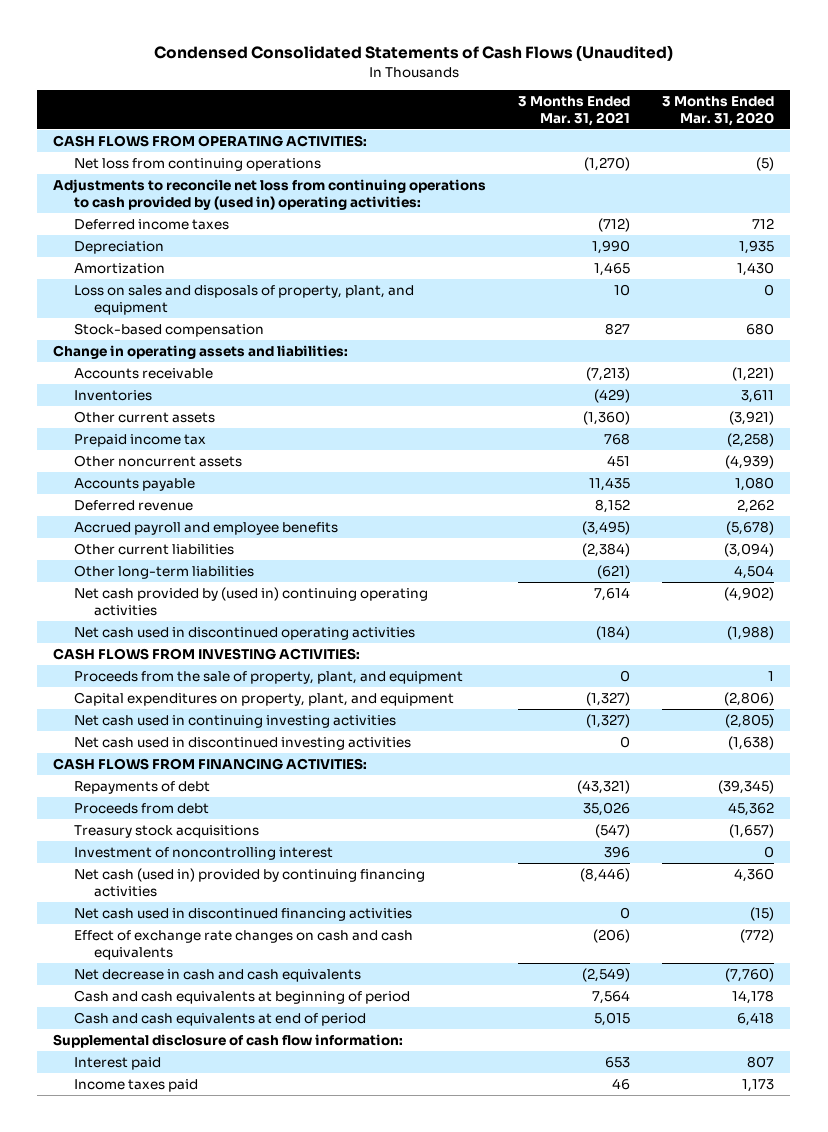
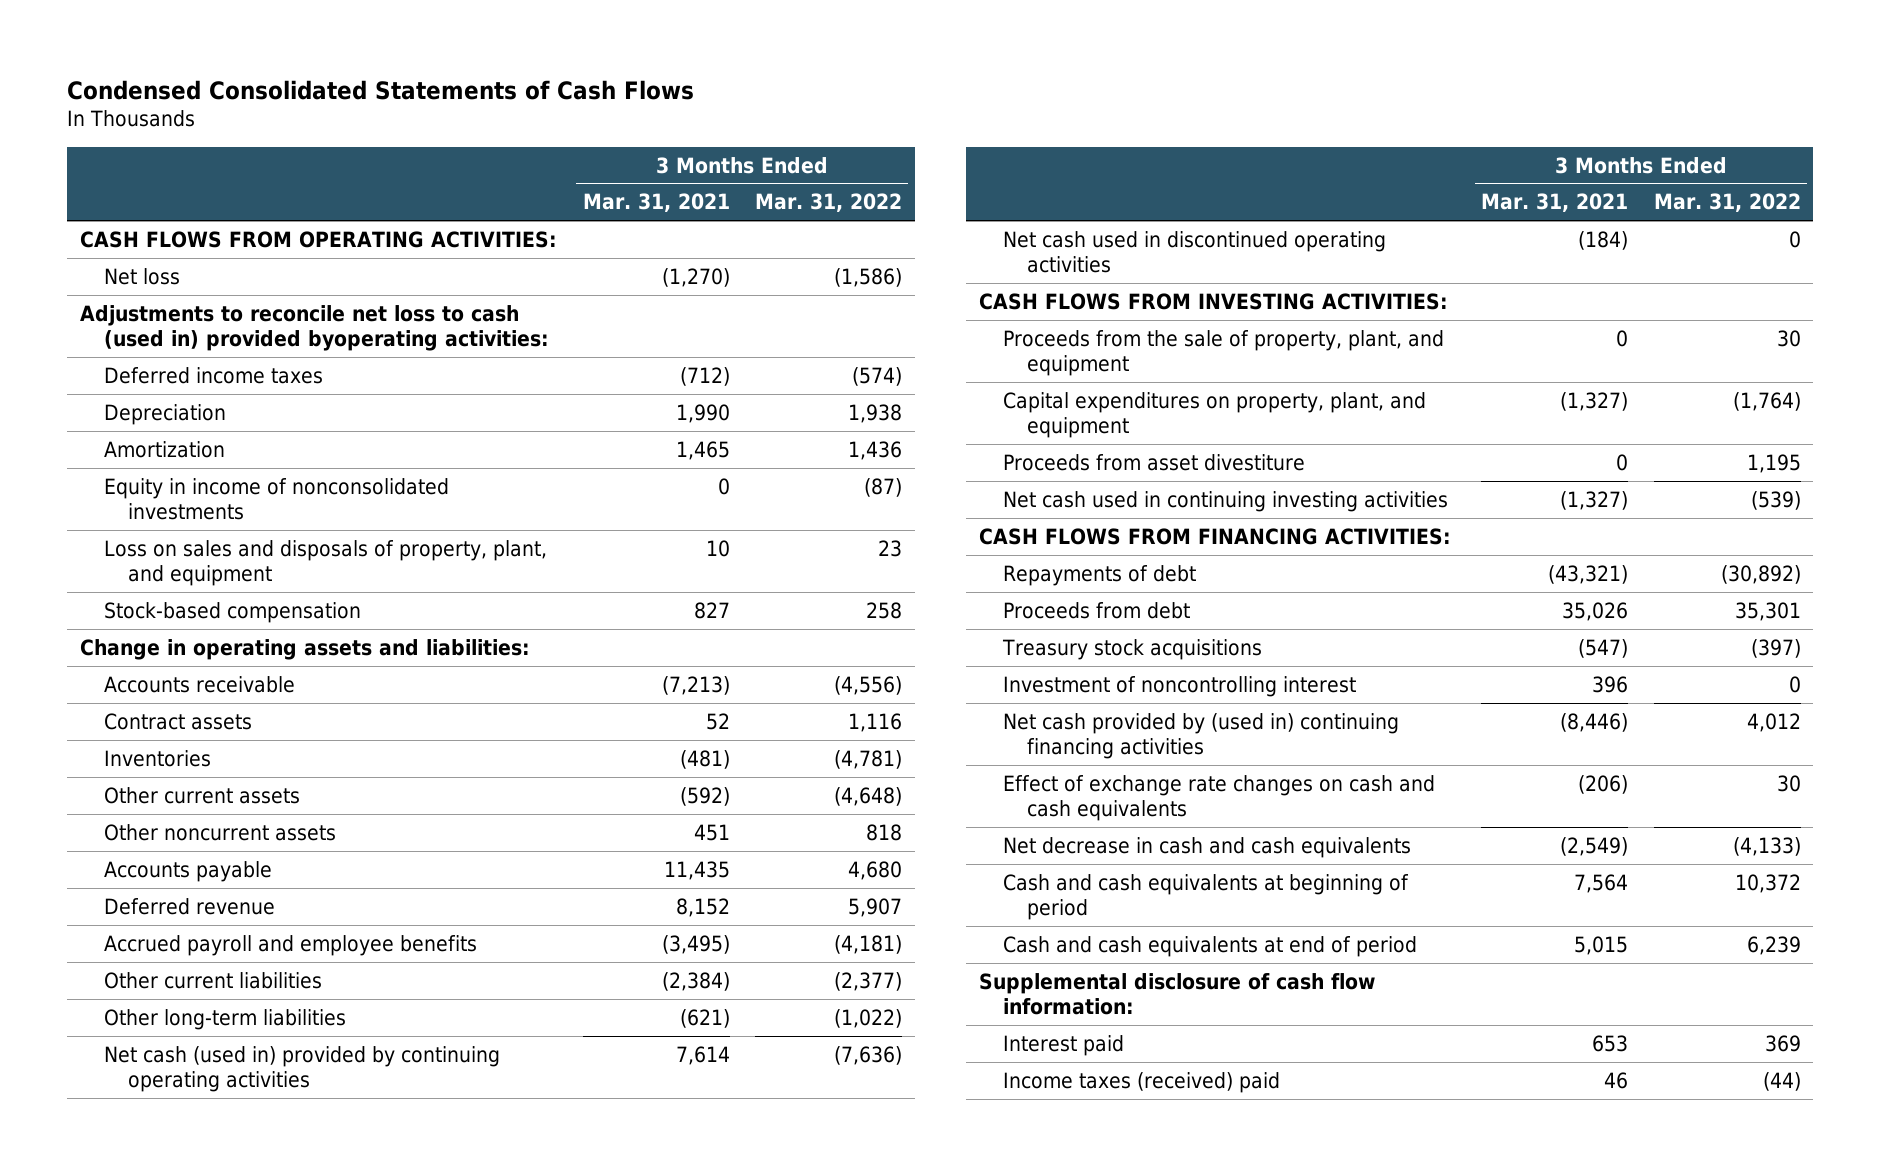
[153,45,673,62] Condensed Consolidated Statements of Cash Flows (Unaudited) -> [67,79,695,100] Condensed Consolidated Statements of Cash Flows
[662,96,775,126] 3 Months Ended Mar. 31, 2020 -> none
none -> [755,193,903,213] Mar. 31, 2022
[73,158,321,172] Net loss from continuing operations -> [104,267,181,285] Net loss
[53,179,487,210] Adjustments to reconcile net loss from continuing operations to cash provided by (used in) operating activities: -> [80,304,550,352] Adjustments to reconcile net loss to cash (used in) provided byoperating activities:
none -> [104,477,450,521] Equity in income of nonconsolidated investments
[73,434,206,448] Prepaid income tax -> none
none -> [104,712,253,730] Contract assets
[594,389,631,404] (429) -> [679,749,730,769] (481)
[583,411,631,426] (1,360) -> [679,786,730,806] (592)
[73,587,428,616] Net cash provided by (used in) continuing operating activities -> [104,1045,501,1093] Net cash (used in) provided by continuing operating activities
none -> [1002,453,1305,471] Proceeds from asset divestiture
[73,737,411,751] Net cash used in discontinued investing activities -> none
[73,908,412,922] Net cash used in discontinued financing activities -> none
[73,868,425,897] Net cash (used in) provided by continuing financing activities -> [1002,712,1399,760] Net cash provided by (used in) continuing financing activities
[73,1079,198,1093] Income taxes paid -> [1002,1071,1280,1093] Income taxes (received) paid

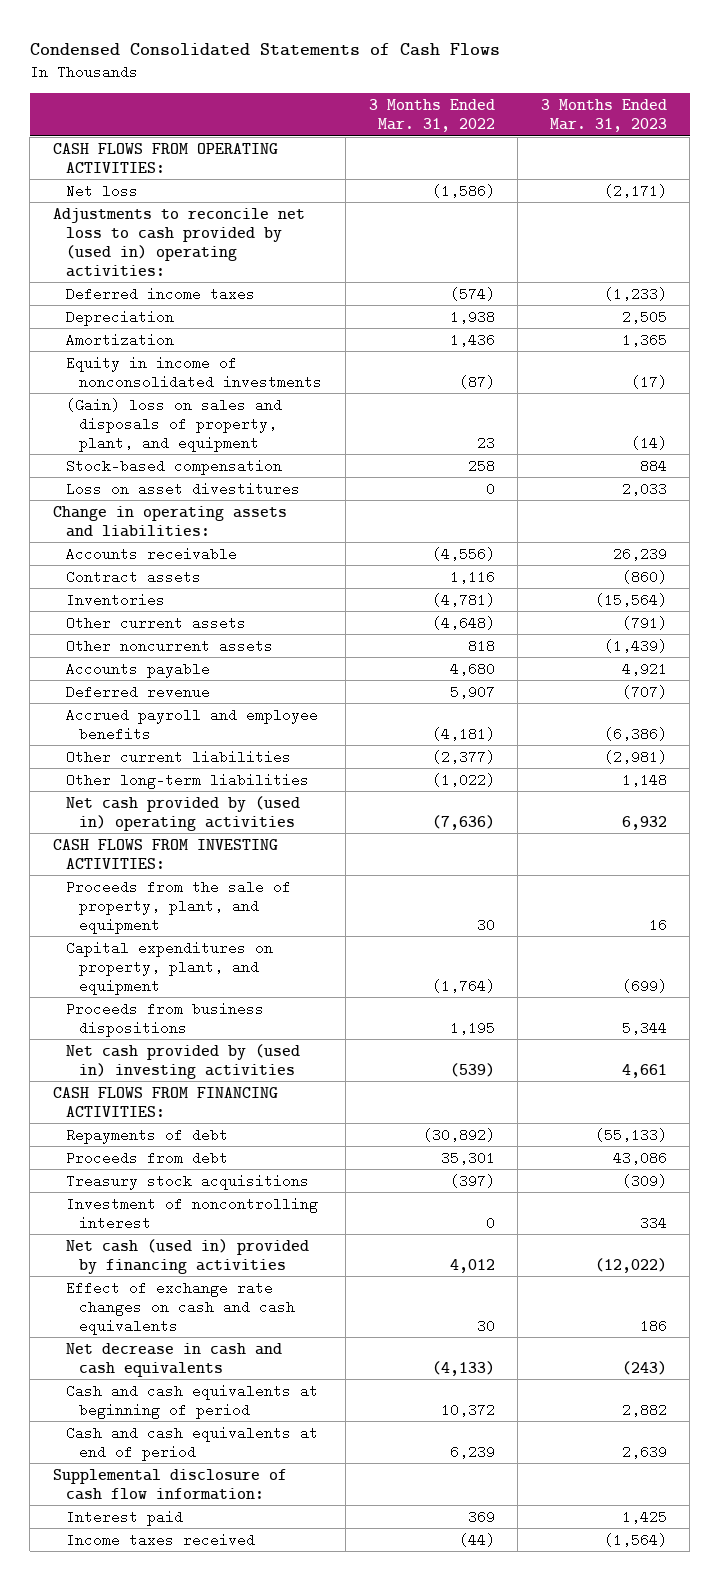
[582,193,730,213] Mar. 31, 2021 -> none
none -> [540,99,667,133] 3 Months Ended Mar. 31, 2023
[80,304,550,352] Adjustments to reconcile net loss to cash (used in) provided byoperating activities: -> [52,207,305,277] Adjustments to reconcile net loss to cash provided by (used in) operating activities:
[104,539,548,587] Loss on sales and disposals of property, plant, and equipment -> [66,397,283,452] (Gain) loss on sales and disposals of property, plant, and equipment
none -> [66,481,301,496] Loss on asset divestitures
[1002,230,1386,274] Net cash used in discontinued operating activities -> none
[104,1045,501,1093] Net cash (used in) provided by continuing operating activities -> [66,795,301,831] Net cash provided by (used in) operating activities
[1002,453,1305,471] Proceeds from asset divestiture -> [66,1001,265,1037] Proceeds from business dispositions
[1002,490,1448,512] Net cash used in continuing investing activities -> [66,1043,301,1079] Net cash provided by (used in) investing activities
[1002,712,1399,760] Net cash provided by (used in) continuing financing activities -> [66,1238,310,1274] Net cash (used in) provided by financing activities
[1002,1071,1280,1093] Income taxes (received) paid -> [66,1532,256,1547] Income taxes received

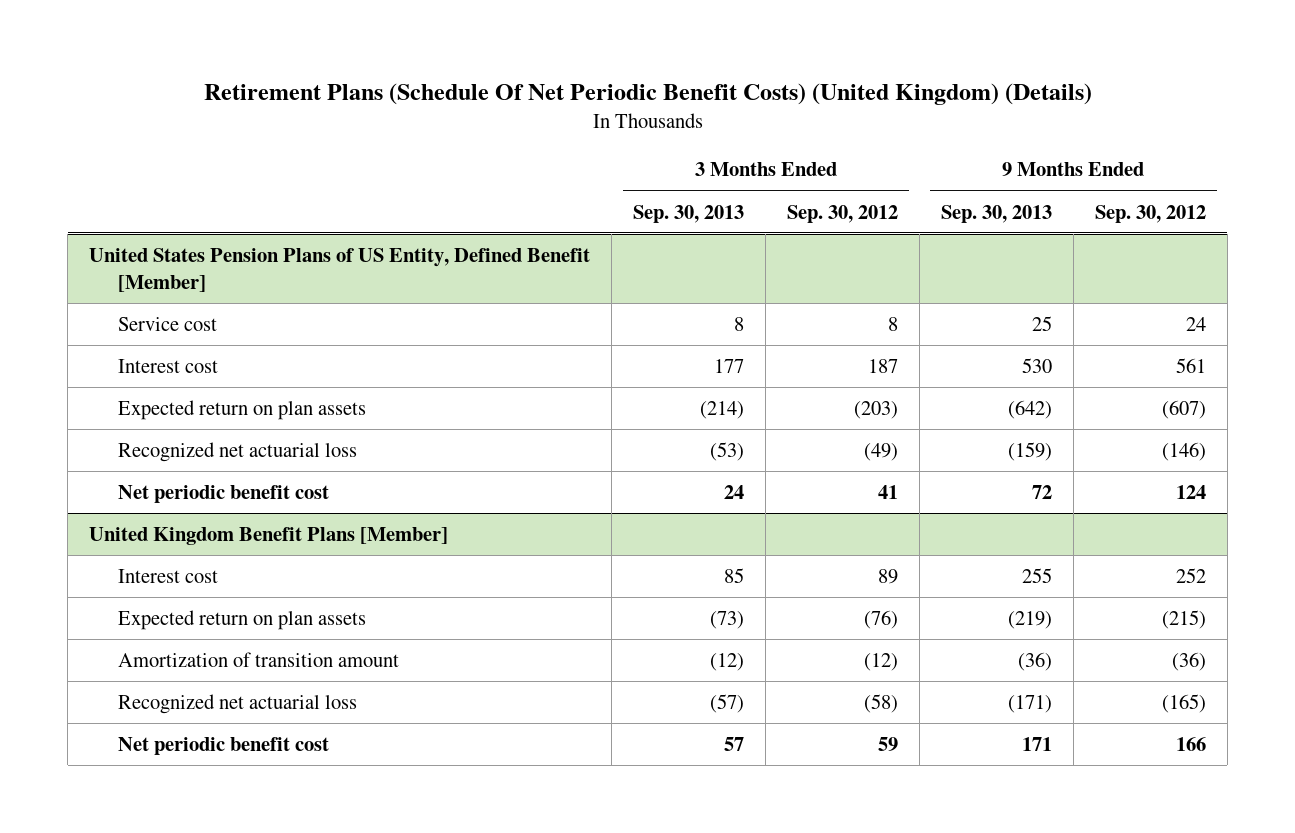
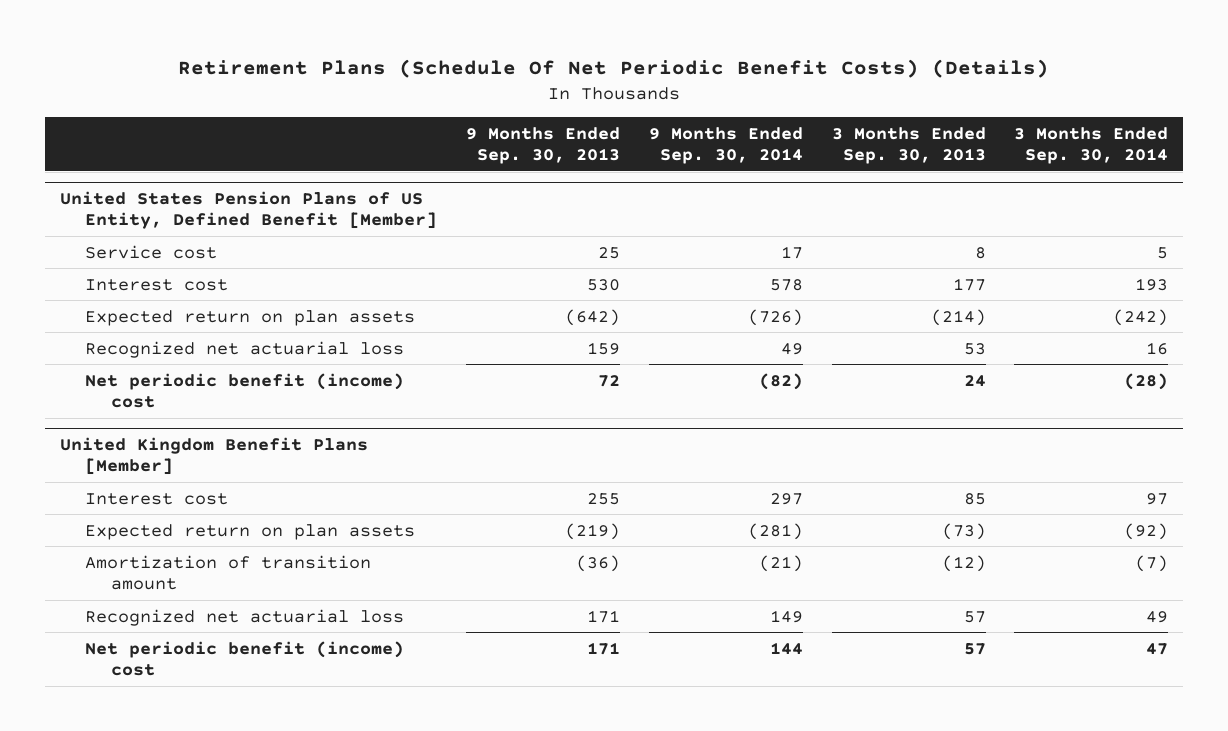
[203,82,1092,105] Retirement Plans (Schedule Of Net Periodic Benefit Costs) (United Kingdom) (Details) -> [178,58,1050,78] Retirement Plans (Schedule Of Net Periodic Benefit Costs) (Details)
[787,204,899,223] Sep. 30, 2012 -> none
[1094,204,1206,223] Sep. 30, 2012 -> none
none -> [648,126,803,164] 9 Months Ended Sep. 30, 2014
none -> [1014,126,1169,164] 3 Months Ended Sep. 30, 2014
[710,441,745,461] (53) -> [963,342,986,355] 53
[1007,441,1052,461] (159) -> [587,341,621,355] 159
[117,484,329,503] Net periodic benefit cost -> [85,372,405,408] Net periodic benefit (income) cost
[710,693,745,713] (57) -> [963,610,986,623] 57
[1007,694,1052,713] (171) -> [587,609,621,623] 171
[117,736,329,755] Net periodic benefit cost -> [85,640,405,676] Net periodic benefit (income) cost

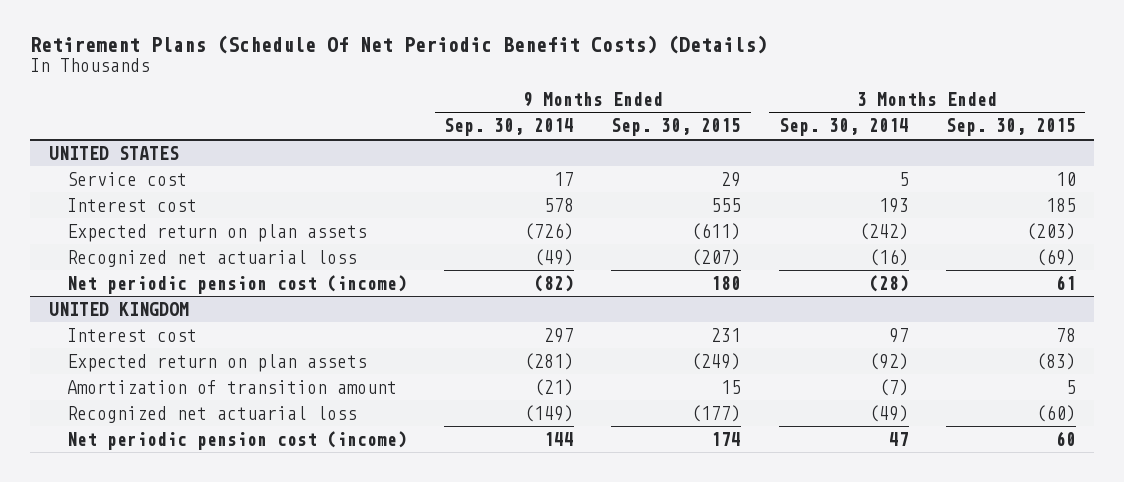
[466,126,621,164] 9 Months Ended Sep. 30, 2013 -> none
[831,126,986,164] 3 Months Ended Sep. 30, 2013 -> none
none -> [611,118,742,137] Sep. 30, 2015
none -> [945,118,1076,137] Sep. 30, 2015
[59,191,438,230] United States Pension Plans of US Entity, Defined Benefit [Member] -> none
none -> [48,145,179,160] UNITED STATES
[59,437,368,476] United Kingdom Benefit Plans [Member] -> none
[780,342,803,355] 49 -> [534,248,575,266] (49)
[1146,341,1169,355] 16 -> [868,248,909,266] (16)
[85,372,405,408] Net periodic benefit (income) cost -> [66,274,407,294] Net periodic pension cost (income)
none -> [48,301,189,316] UNITED KINGDOM
[769,609,803,623] 149 -> [524,404,575,422] (149)
[1146,610,1169,623] 49 -> [868,404,909,422] (49)
[85,640,405,676] Net periodic benefit (income) cost -> [66,430,407,450] Net periodic pension cost (income)

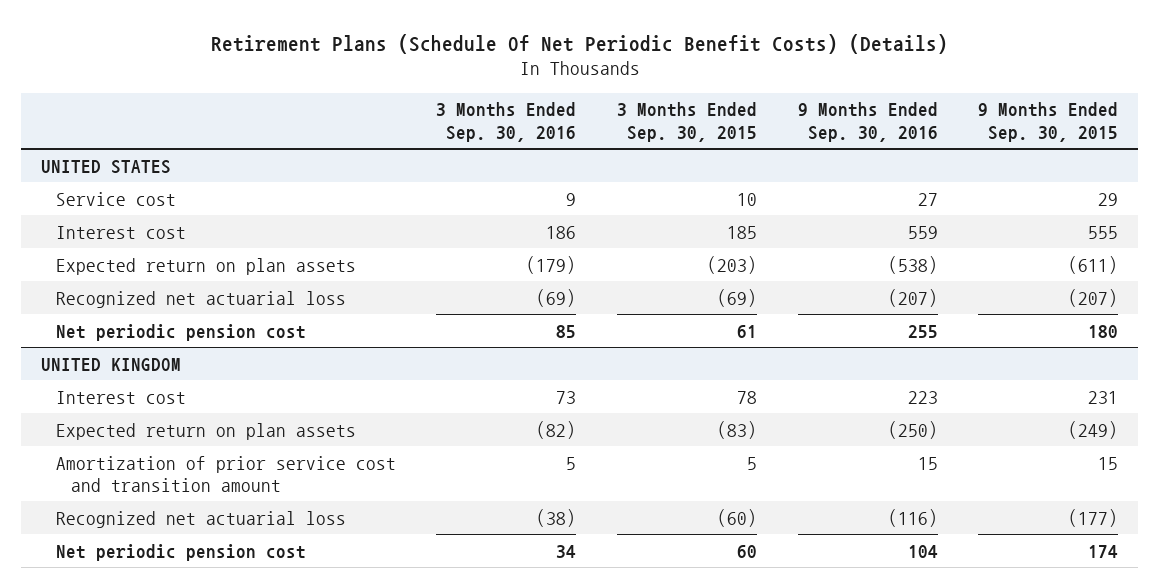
[444,118,575,137] Sep. 30, 2014 -> none
[778,118,909,137] Sep. 30, 2014 -> none
none -> [436,102,577,142] 3 Months Ended Sep. 30, 2016
none -> [797,102,938,142] 9 Months Ended Sep. 30, 2016
[66,274,407,294] Net periodic pension cost (income) -> [55,323,306,341] Net periodic pension cost
[66,379,397,394] Amortization of transition amount -> [55,455,396,492] Amortization of prior service cost and transition amount
[66,430,407,450] Net periodic pension cost (income) -> [55,543,306,561] Net periodic pension cost

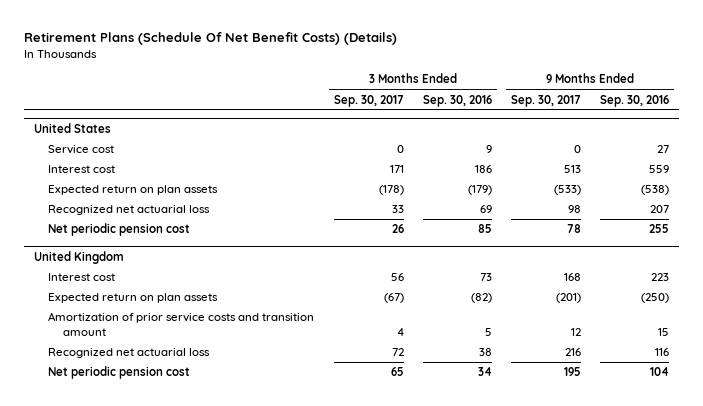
[210,33,948,54] Retirement Plans (Schedule Of Net Periodic Benefit Costs) (Details) -> [24,32,398,46] Retirement Plans (Schedule Of Net Benefit Costs) (Details)
[616,102,757,142] 3 Months Ended Sep. 30, 2015 -> none
[978,102,1119,142] 9 Months Ended Sep. 30, 2015 -> none
none -> [333,94,404,107] Sep. 30, 2017
none -> [511,94,582,107] Sep. 30, 2017
[41,159,172,174] UNITED STATES -> [33,122,111,133] United States
[536,288,577,307] (69) -> [479,205,492,214] 69
[887,288,938,307] (207) -> [650,205,670,214] 207
[41,357,182,371] UNITED KINGDOM -> [33,250,124,264] United Kingdom
[55,455,396,492] Amortization of prior service cost and transition amount -> [48,312,315,336] Amortization of prior service costs and transition amount
[536,508,577,527] (38) -> [478,348,492,357] 38
[887,508,938,527] (116) -> [655,348,670,357] 116

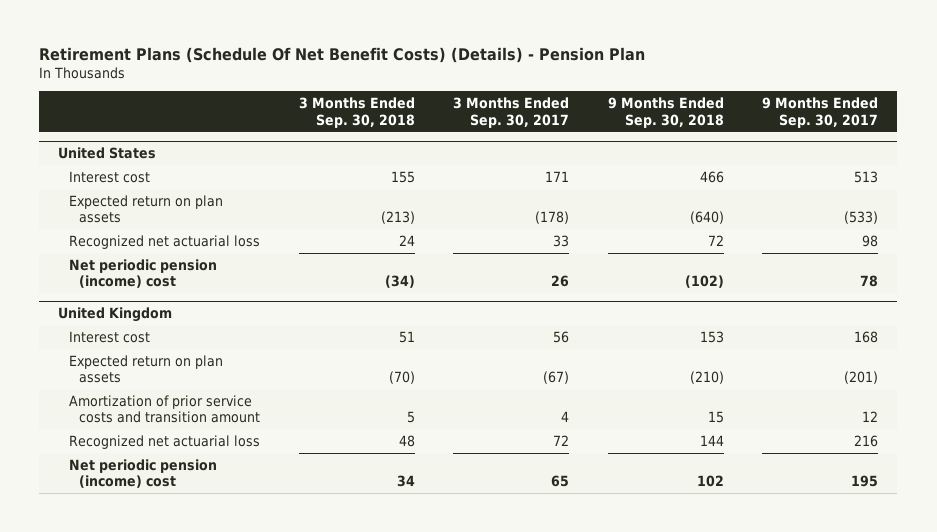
[24,32,398,46] Retirement Plans (Schedule Of Net Benefit Costs) (Details) -> [39,46,646,63] Retirement Plans (Schedule Of Net Benefit Costs) (Details) - Pension Plan
[422,94,492,107] Sep. 30, 2016 -> none
[600,94,670,107] Sep. 30, 2016 -> none
none -> [298,96,415,128] 3 Months Ended Sep. 30, 2018
none -> [607,96,724,128] 9 Months Ended Sep. 30, 2018
[48,145,115,155] Service cost -> none
[48,223,191,237] Net periodic pension cost -> [68,258,217,289] Net periodic pension (income) cost
[48,366,191,380] Net periodic pension cost -> [68,458,217,489] Net periodic pension (income) cost

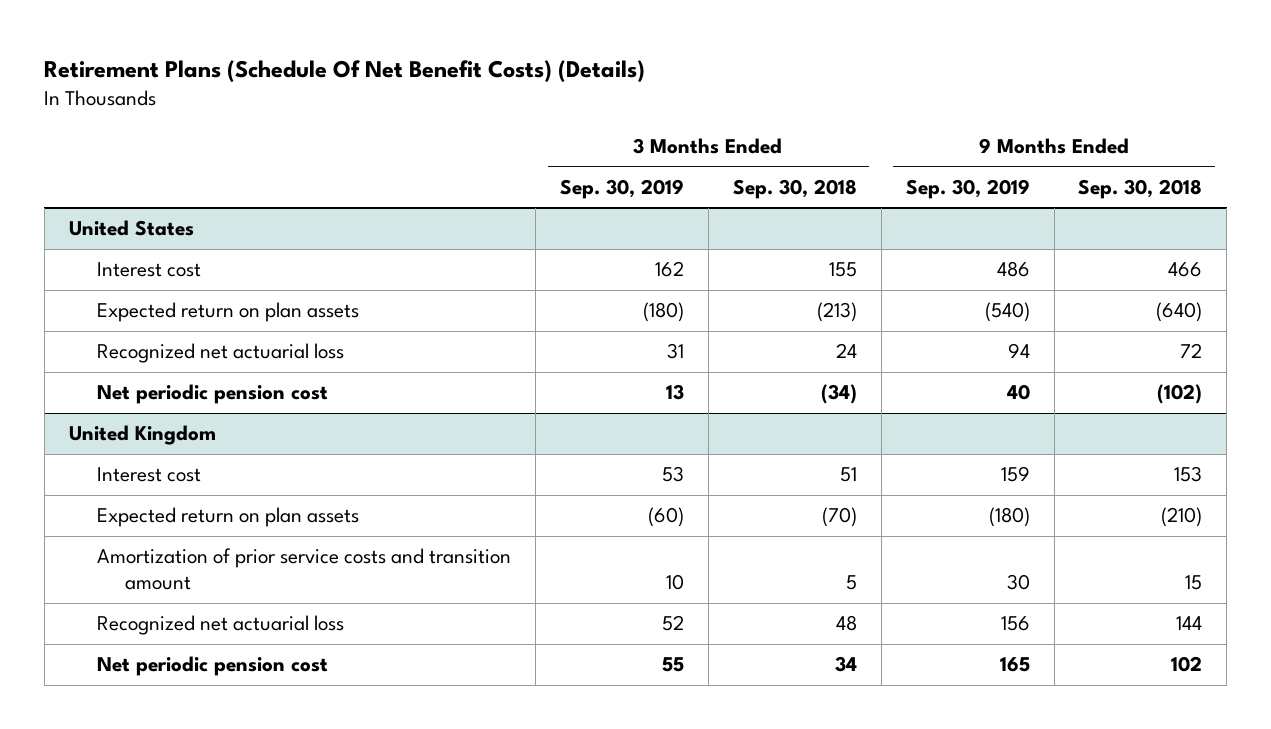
[39,46,646,63] Retirement Plans (Schedule Of Net Benefit Costs) (Details) - Pension Plan -> [44,59,646,82] Retirement Plans (Schedule Of Net Benefit Costs) (Details)
[453,96,570,128] 3 Months Ended Sep. 30, 2017 -> none
[762,96,879,128] 9 Months Ended Sep. 30, 2017 -> none
none -> [559,178,684,199] Sep. 30, 2019
none -> [905,178,1030,199] Sep. 30, 2019
[68,258,217,289] Net periodic pension (income) cost -> [97,384,329,405] Net periodic pension cost
[68,458,217,489] Net periodic pension (income) cost -> [97,656,329,677] Net periodic pension cost

